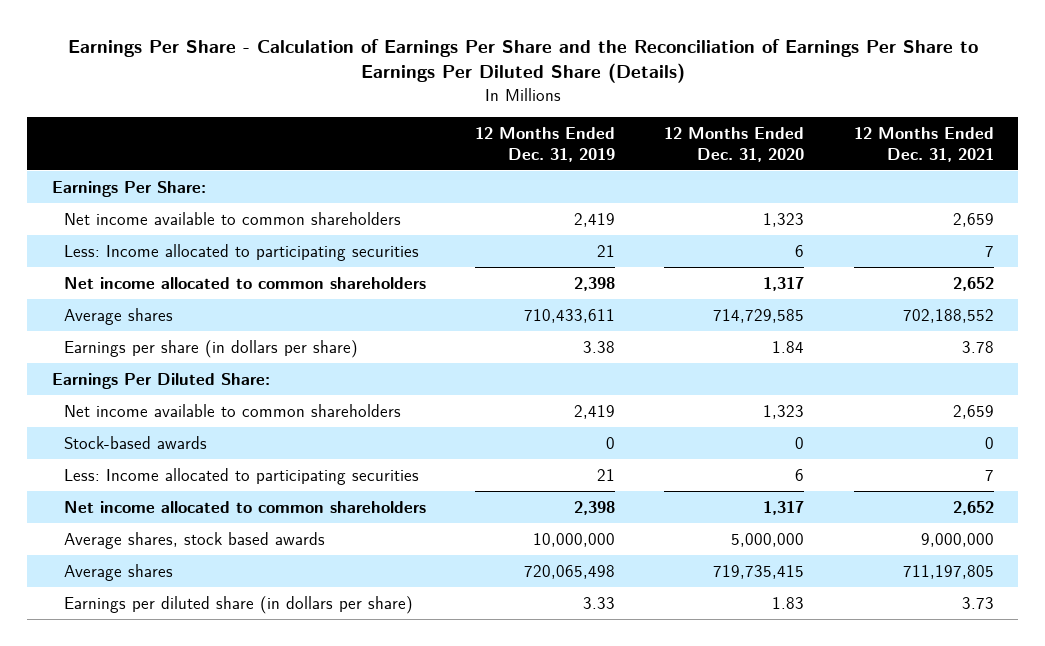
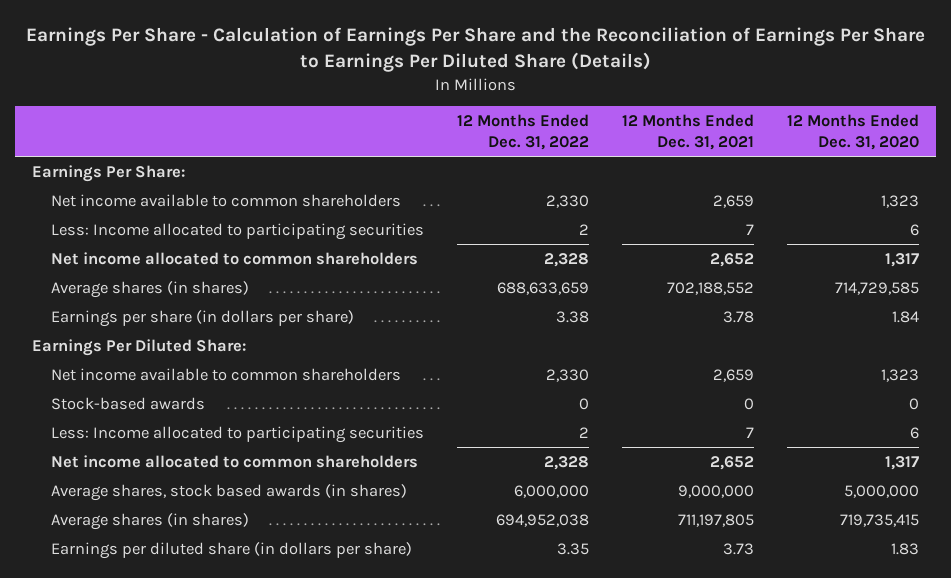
[475,126,616,162] 12 Months Ended Dec. 31, 2019 -> none
none -> [456,113,589,151] 12 Months Ended Dec. 31, 2022
[63,307,173,325] Average shares -> [50,280,249,298] Average shares (in shares)
[63,531,325,549] Average shares, stock based awards -> [50,483,407,501] Average shares, stock based awards (in shares)
[63,563,173,581] Average shares -> [50,512,249,530] Average shares (in shares)

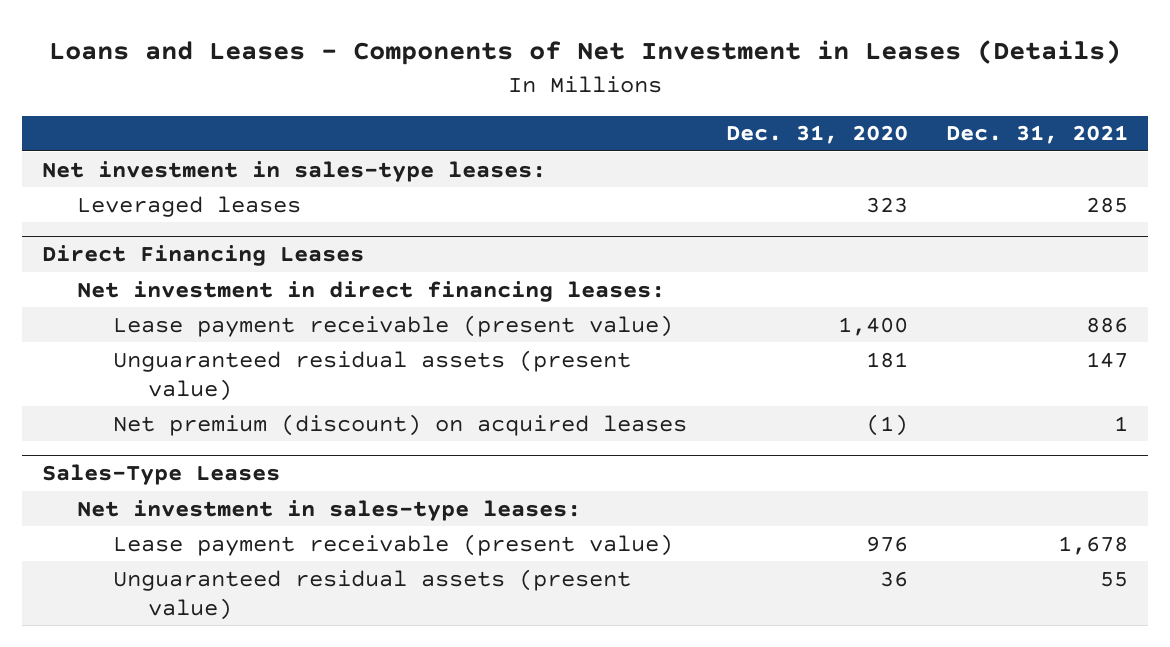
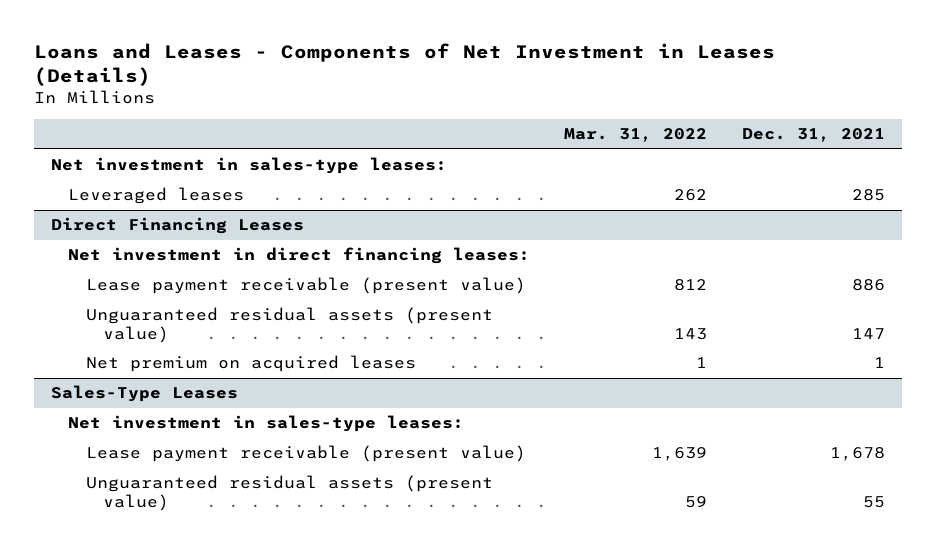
[725,125,908,145] Dec. 31, 2020 -> none
none -> [564,128,708,143] Mar. 31, 2022
[112,413,687,436] Net premium (discount) on acquired leases -> [85,355,416,373] Net premium on acquired leases

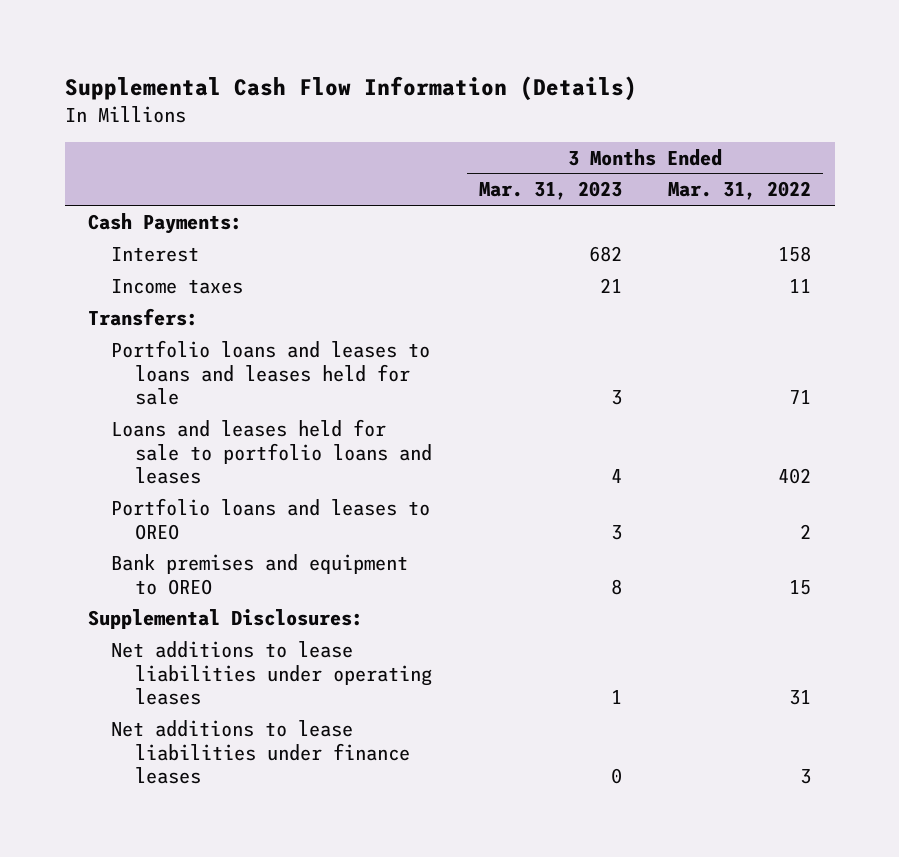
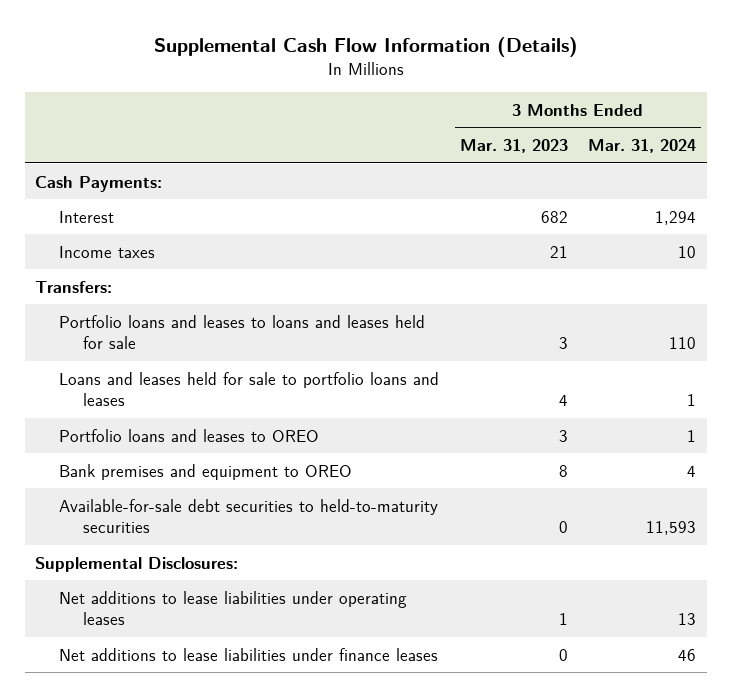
[668,181,812,201] Mar. 31, 2022 -> none
none -> [588,138,697,153] Mar. 31, 2024
none -> [59,498,439,534] Available-for-sale debt securities to held-to-maturity securities

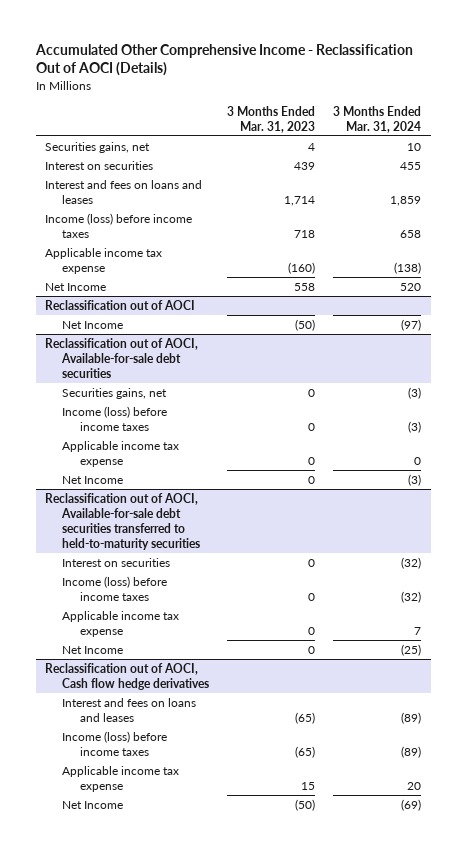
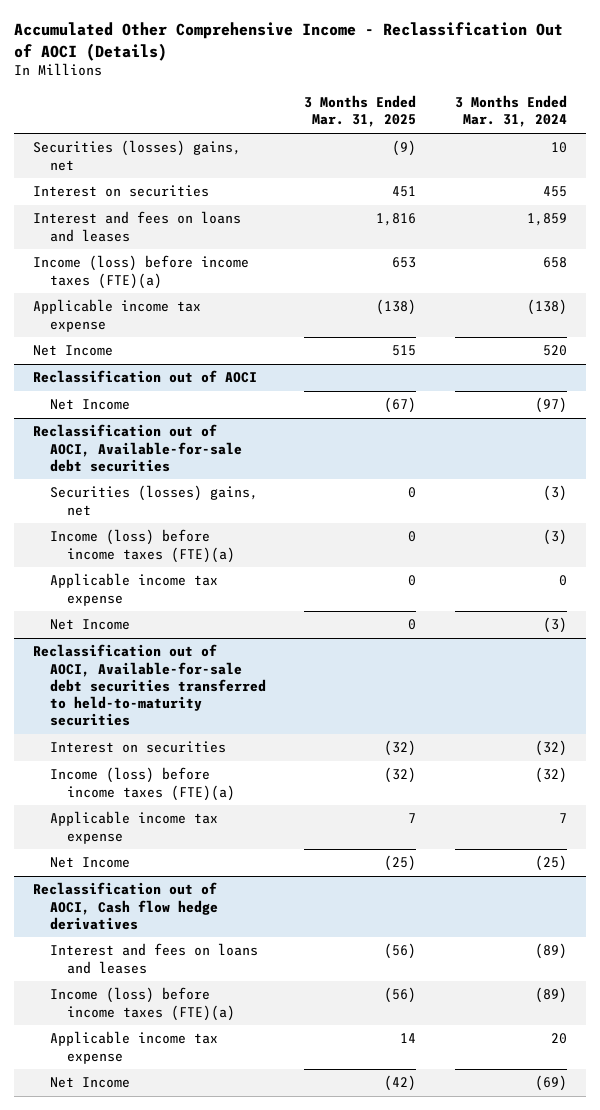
[227,105,316,133] 3 Months Ended Mar. 31, 2023 -> none
none -> [304,95,417,128] 3 Months Ended Mar. 31, 2025
[44,142,150,154] Securities gains, net -> [33,140,242,171] Securities (losses) gains, net
[44,213,192,238] Income (loss) before income taxes -> [33,255,250,289] Income (loss) before income taxes (FTE)(a)
[62,388,168,400] Securities gains, net -> [49,485,258,516] Securities (losses) gains, net
[62,406,168,431] Income (loss) before income taxes -> [49,529,235,563] Income (loss) before income taxes (FTE)(a)
[62,576,168,601] Income (loss) before income taxes -> [49,767,235,801] Income (loss) before income taxes (FTE)(a)
[62,731,168,756] Income (loss) before income taxes -> [49,987,235,1021] Income (loss) before income taxes (FTE)(a)

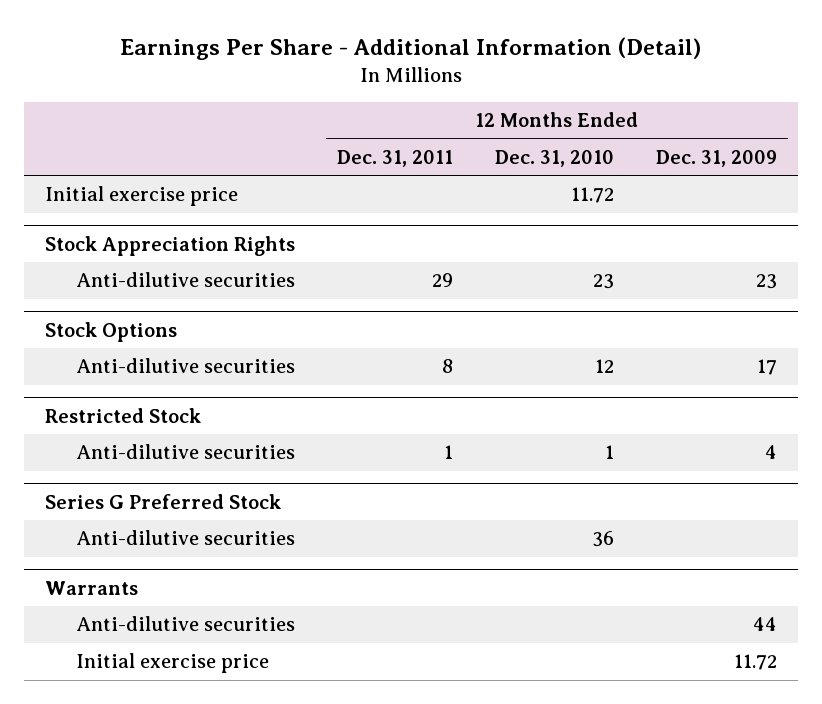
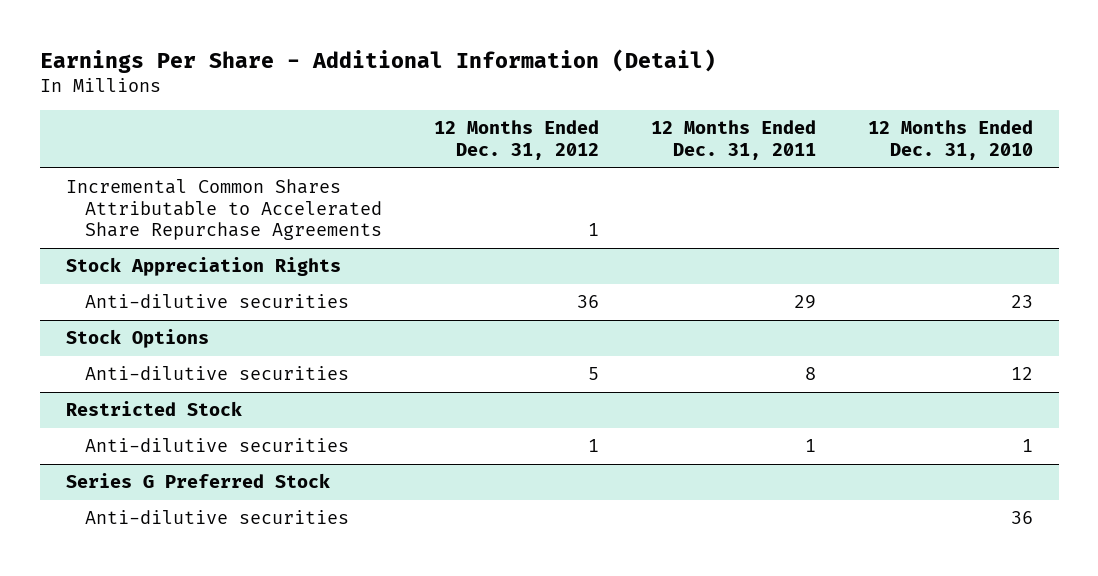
[656,149,778,167] Dec. 31, 2009 -> none
none -> [434,120,600,161] 12 Months Ended Dec. 31, 2012
[44,186,238,207] Initial exercise price -> none
none -> [65,179,383,241] Incremental Common Shares Attributable to Accelerated Share Repurchase Agreements
[44,580,138,595] Warrants -> none
[75,616,295,632] Anti-dilutive securities -> none
[75,653,269,674] Initial exercise price -> none

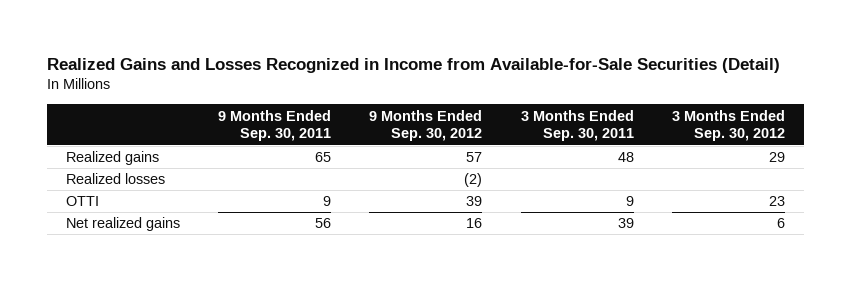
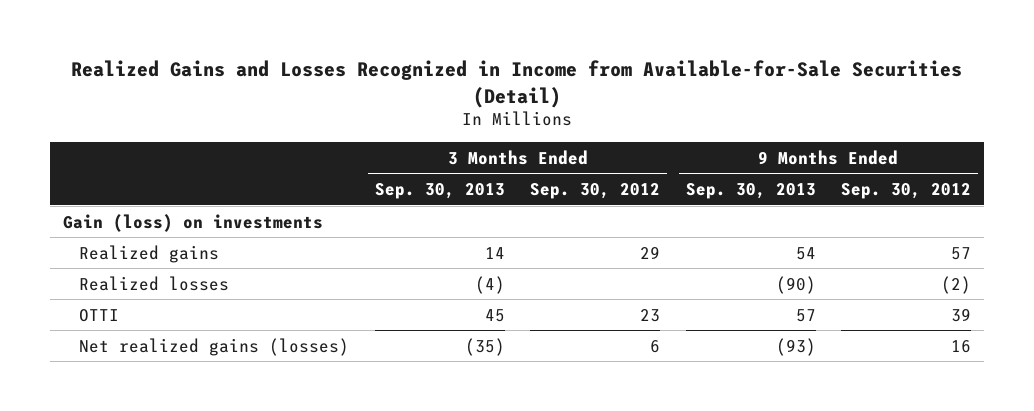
[218,109,332,142] 9 Months Ended Sep. 30, 2011 -> none
[520,109,634,142] 3 Months Ended Sep. 30, 2011 -> none
none -> [374,183,505,200] Sep. 30, 2013
none -> [685,183,816,200] Sep. 30, 2013
none -> [63,213,324,232] Gain (loss) on investments
[65,217,180,232] Net realized gains -> [79,337,350,356] Net realized gains (losses)

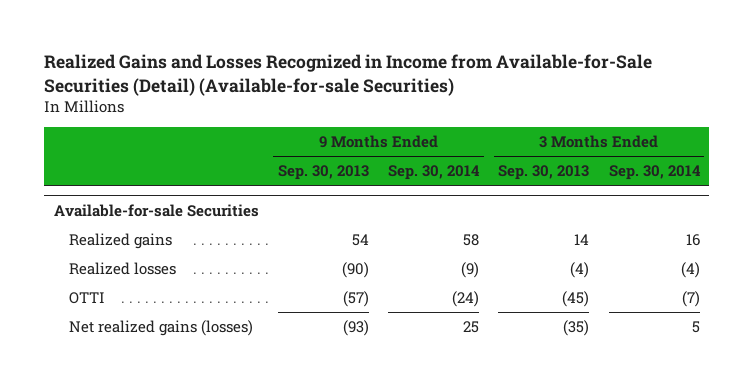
[71,60,963,108] Realized Gains and Losses Recognized in Income from Available-for-Sale Securities (Detail) -> [44,54,653,96] Realized Gains and Losses Recognized in Income from Available-for-Sale Securities (Detail) (Available-for-sale Securities)
[530,183,661,200] Sep. 30, 2012 -> none
[841,183,972,200] Sep. 30, 2012 -> none
none -> [388,165,481,181] Sep. 30, 2014
none -> [608,165,701,181] Sep. 30, 2014
[63,213,324,232] Gain (loss) on investments -> none
none -> [54,203,260,217] Available-for-sale Securities
[484,308,505,322] 45 -> [562,290,590,307] (45)
[795,308,816,322] 57 -> [343,290,370,307] (57)

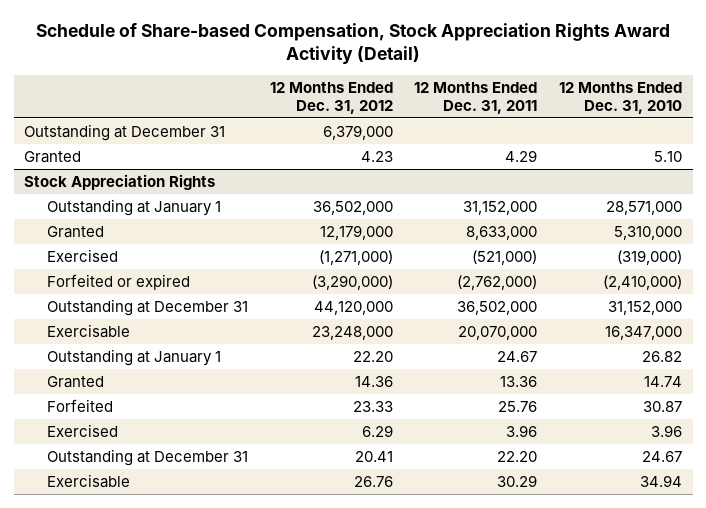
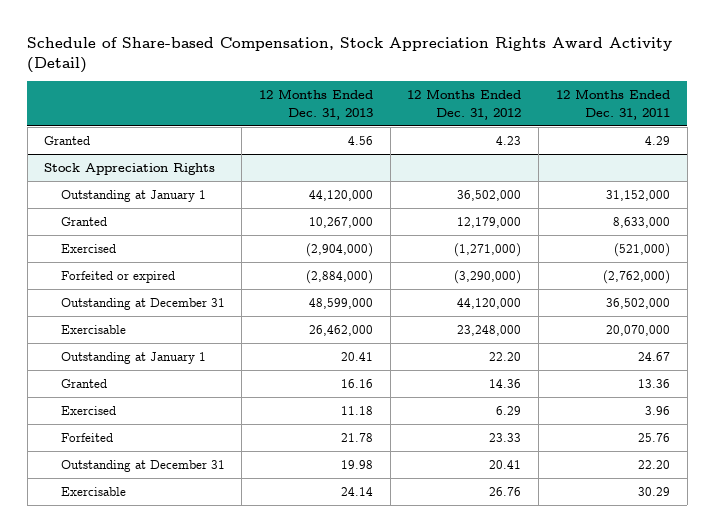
[558,82,682,114] 12 Months Ended Dec. 31, 2010 -> none
none -> [259,89,374,120] 12 Months Ended Dec. 31, 2013
[24,124,226,142] Outstanding at December 31 -> none
[47,399,114,413] Forfeited -> [60,433,113,443] Forfeited

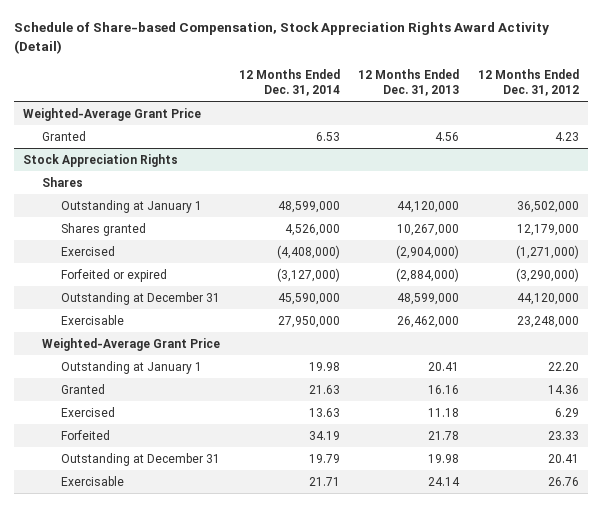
[555,89,670,120] 12 Months Ended Dec. 31, 2011 -> none
none -> [238,68,340,96] 12 Months Ended Dec. 31, 2014
none -> [23,107,202,121] Weighted-Average Grant Price
none -> [42,176,84,187] Shares
[60,217,107,227] Granted -> [61,222,147,236] Shares granted
none -> [42,337,221,351] Weighted-Average Grant Price

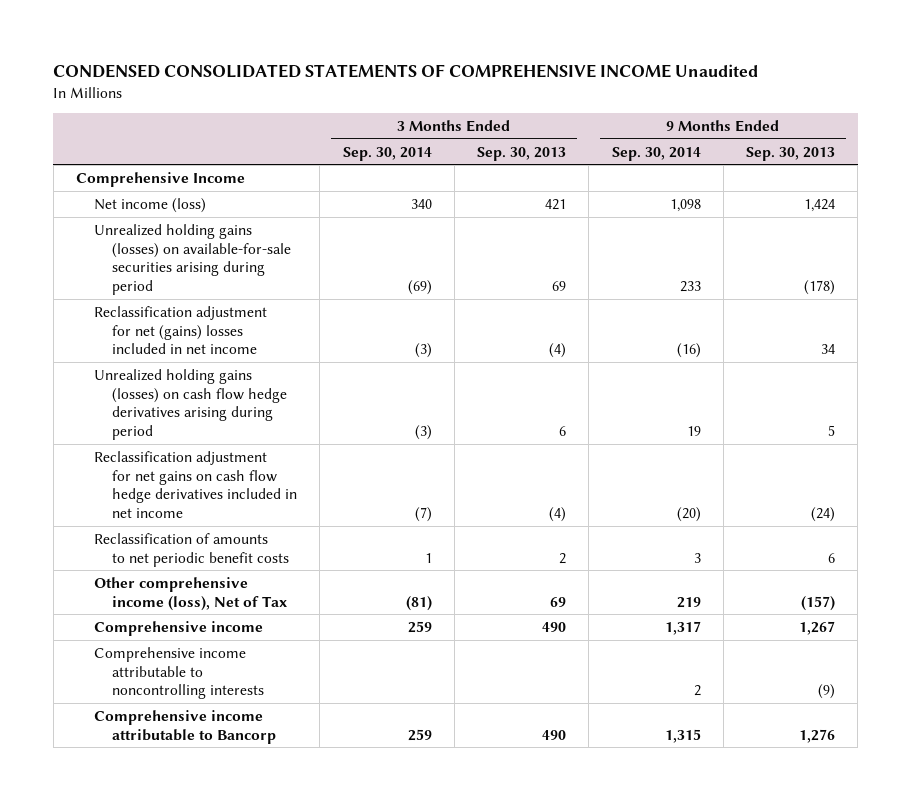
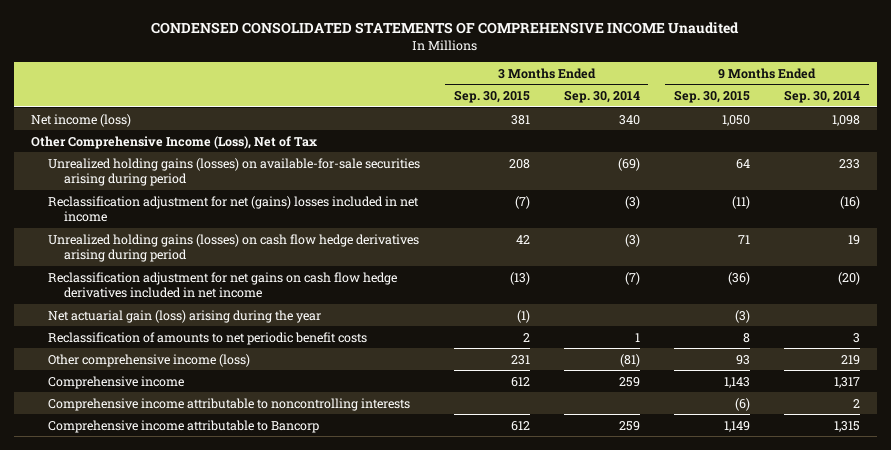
[477,146,567,161] Sep. 30, 2013 -> none
[746,146,836,161] Sep. 30, 2013 -> none
none -> [453,90,530,104] Sep. 30, 2015
none -> [673,90,750,104] Sep. 30, 2015
[76,171,246,187] Comprehensive Income -> none
none -> [30,135,317,149] Other Comprehensive Income (Loss), Net of Tax
none -> [47,309,321,323] Net actuarial gain (loss) arising during the year
[94,576,288,611] Other comprehensive income (loss), Net of Tax -> [47,353,250,367] Other comprehensive income (loss)

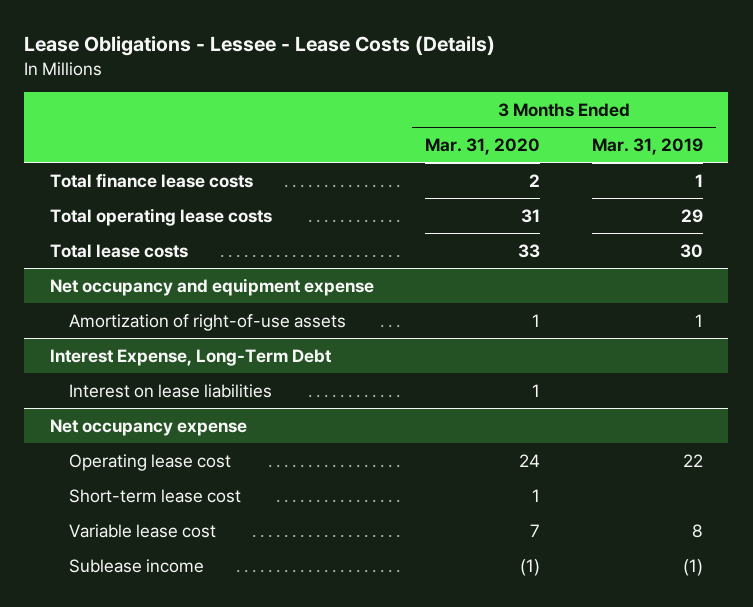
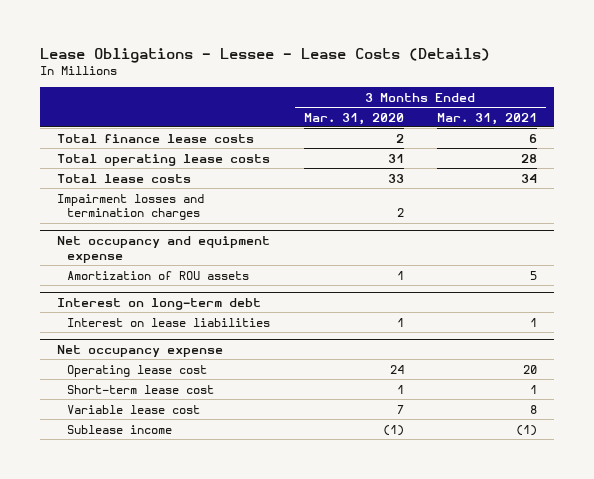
[591,137,703,155] Mar. 31, 2019 -> none
none -> [437,112,538,125] Mar. 31, 2021
none -> [56,193,204,221] Impairment losses and termination charges
[69,313,347,331] Amortization of right-of-use assets -> [67,270,250,280] Amortization of ROU assets
[49,348,332,366] Interest Expense, Long-Term Debt -> [56,297,261,310] Interest on long-term debt

